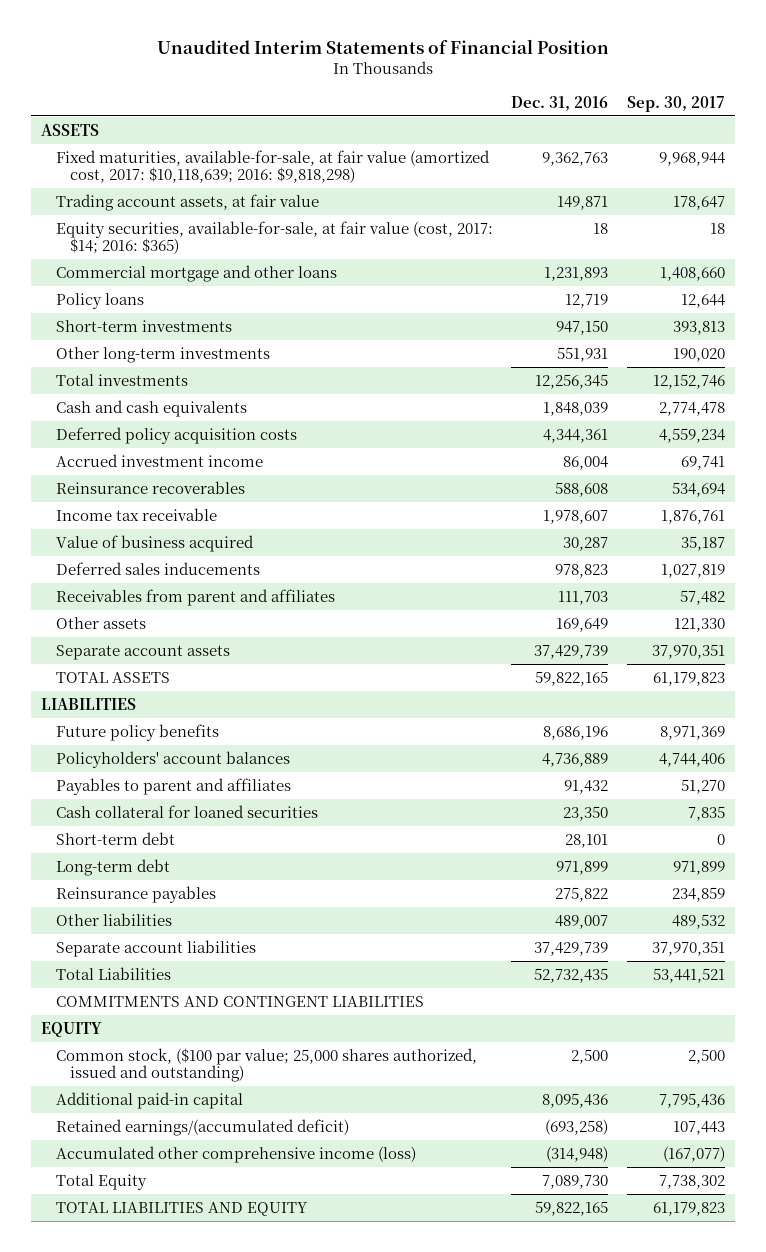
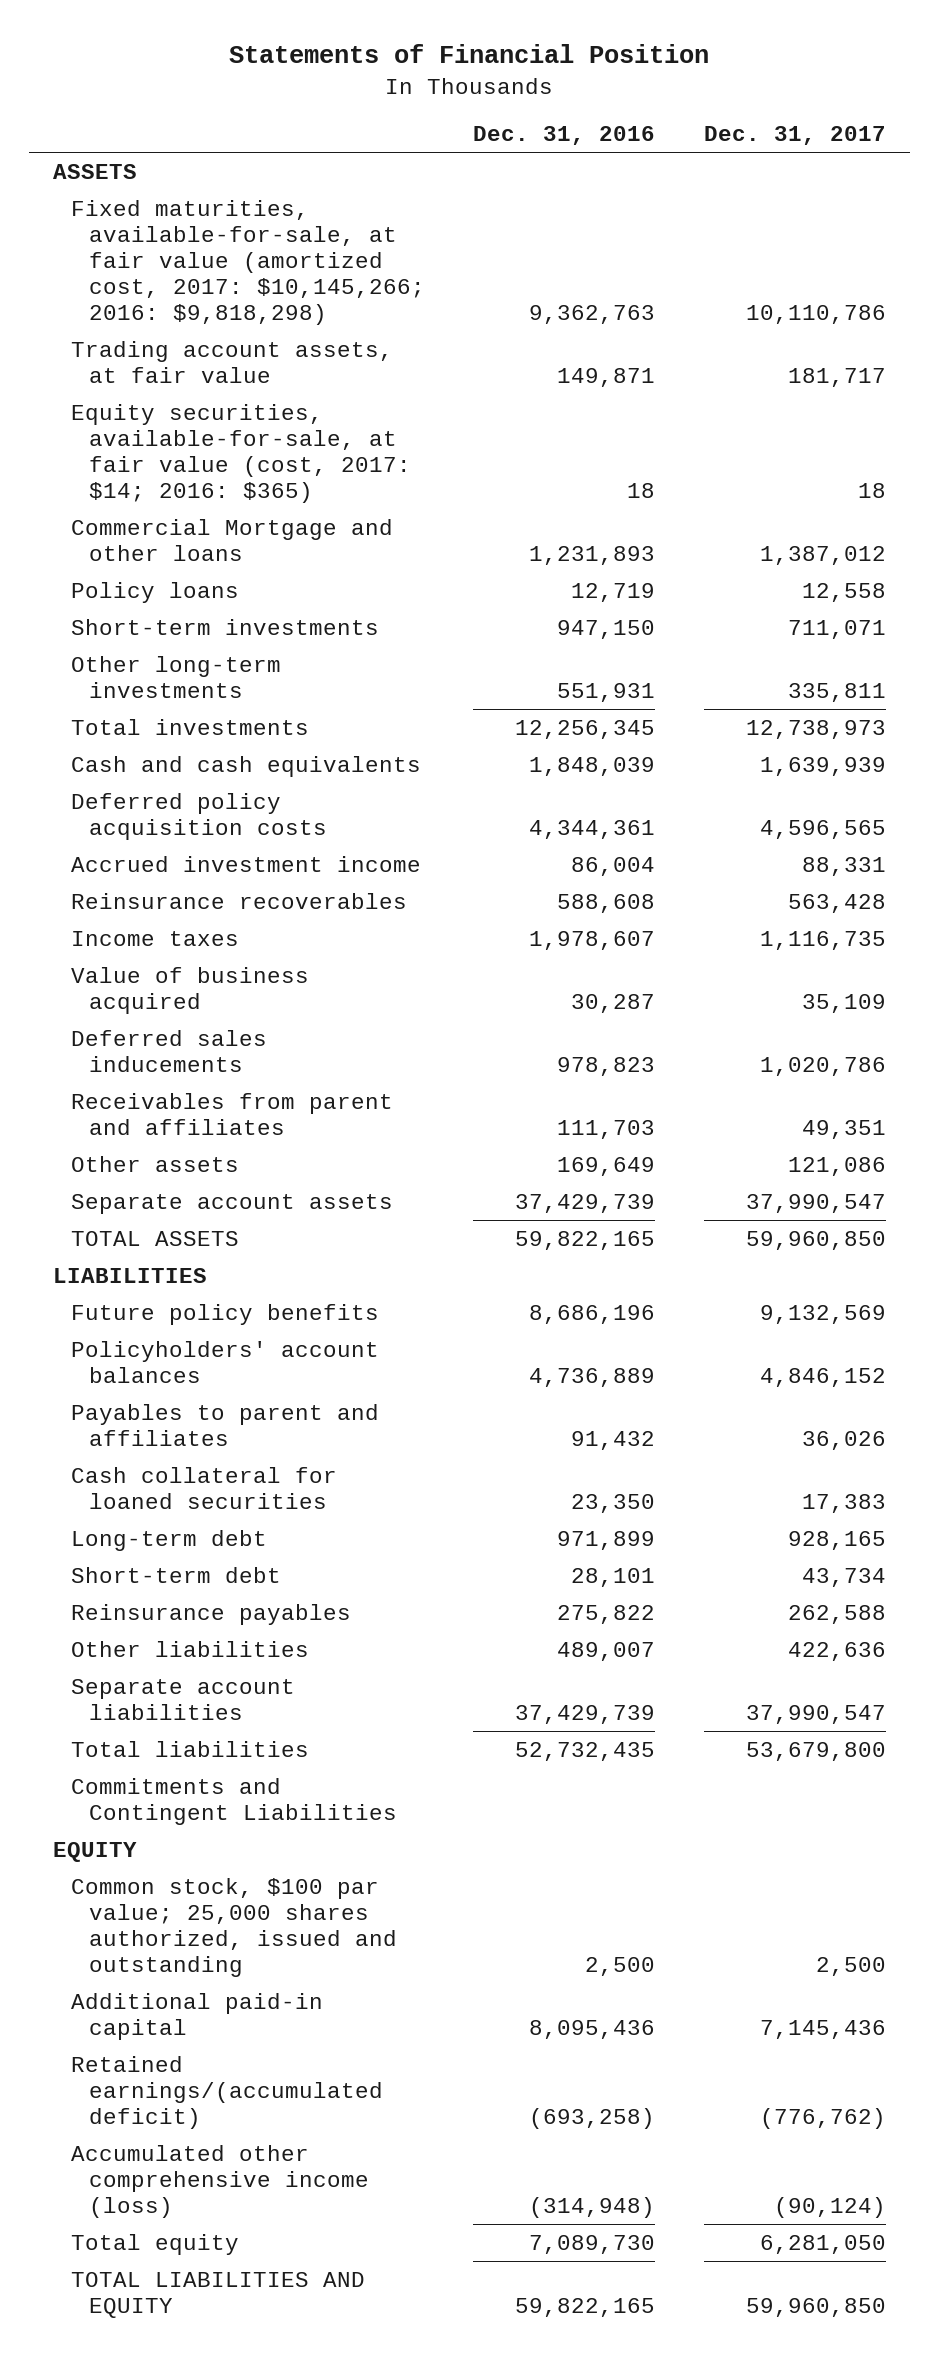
[157,39,610,55] Unaudited Interim Statements of Financial Position -> [229,44,710,64] Statements of Financial Position
[627,95,726,112] Sep. 30, 2017 -> none
none -> [703,126,886,146] Dec. 31, 2017
[55,149,490,183] Fixed maturities, available-for-sale, at fair value (amortized cost, 2017: $10,118,639; 2016: $9,818,298) -> [70,199,425,326] Fixed maturities, available-for-sale, at fair value (amortized cost, 2017: $10,145,266; 2016: $9,818,298)
[55,264,337,282] Commercial mortgage and other loans -> [70,518,393,561] Commercial Mortgage and other loans
[55,507,217,521] Income tax receivable -> [70,930,239,946] Income taxes
[55,831,175,845] Short-term debt -> [70,1566,281,1583] Short-term debt
[55,966,171,980] Total Liabilities -> [70,1740,309,1757] Total liabilities
[55,995,424,1007] COMMITMENTS AND CONTINGENT LIABILITIES -> [70,1777,397,1825] Commitments and Contingent Liabilities
[55,1047,477,1082] Common stock, ($100 par value; 25,000 shares authorized, issued and outstanding) -> [70,1877,397,1978] Common stock, $100 par value; 25,000 shares authorized, issued and outstanding
[55,1173,147,1190] Total Equity -> [70,2233,239,2255] Total equity

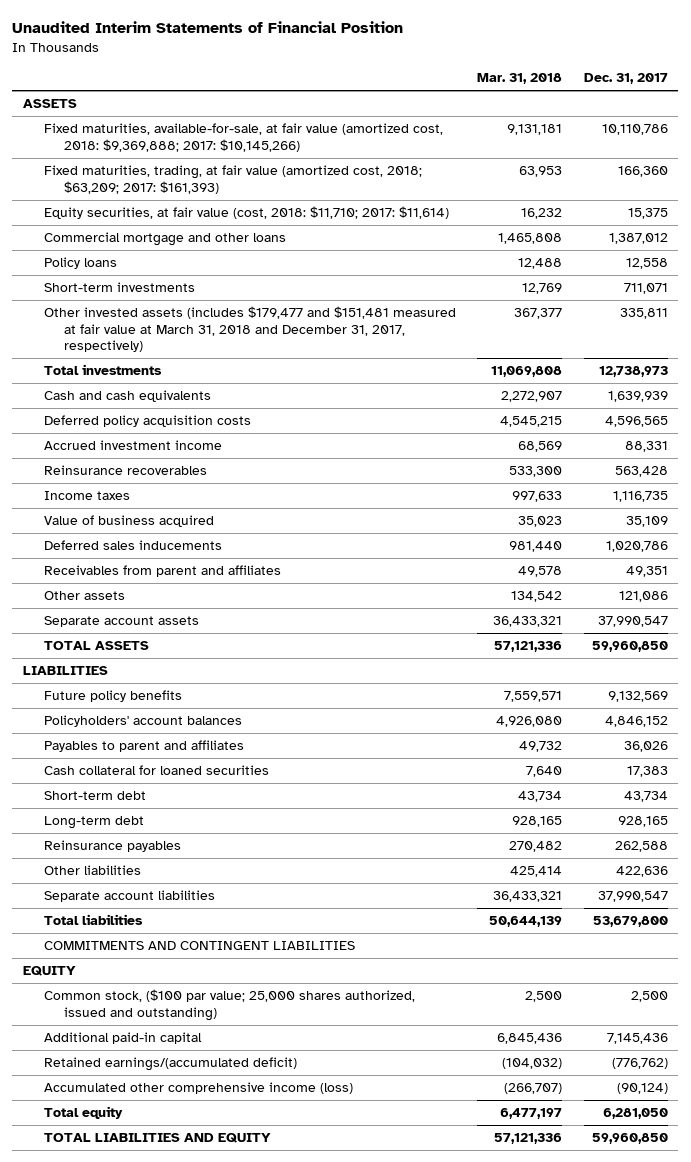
[229,44,710,64] Statements of Financial Position -> [12,21,404,34] Unaudited Interim Statements of Financial Position
[473,126,656,146] Dec. 31, 2016 -> none
none -> [477,73,563,85] Mar. 31, 2018
[70,340,393,383] Trading account assets, at fair value -> none
[70,199,425,326] Fixed maturities, available-for-sale, at fair value (amortized cost, 2017: $10,145,266; 2016: $9,818,298) -> [43,123,443,152] Fixed maturities, available-for-sale, at fair value (amortized cost, 2018: $9,369,888; 2017: $10,145,266)
none -> [43,165,422,194] Fixed maturities, trading, at fair value (amortized cost, 2018; $63,209; 2017: $161,393)
[70,403,411,504] Equity securities, available-for-sale, at fair value (cost, 2017: $14; 2016: $365) -> [43,206,449,220] Equity securities, at fair value (cost, 2018: $11,710; 2017: $11,614)
[857,483,886,499] 18 -> [627,208,668,220] 15,375
[70,518,393,561] Commercial Mortgage and other loans -> [43,232,286,247] Commercial mortgage and other loans
[70,655,281,698] Other long-term investments -> [43,306,456,353] Other invested assets (includes $179,477 and $151,481 measured at fair value at March 31, 2018 and December 31, 2017, respectively)
[70,1529,267,1551] Long-term debt -> [43,816,144,830] Long-term debt
[70,1777,397,1825] Commitments and Contingent Liabilities -> [43,941,355,951] COMMITMENTS AND CONTINGENT LIABILITIES
[70,1877,397,1978] Common stock, $100 par value; 25,000 shares authorized, issued and outstanding -> [43,989,415,1021] Common stock, ($100 par value; 25,000 shares authorized, issued and outstanding)

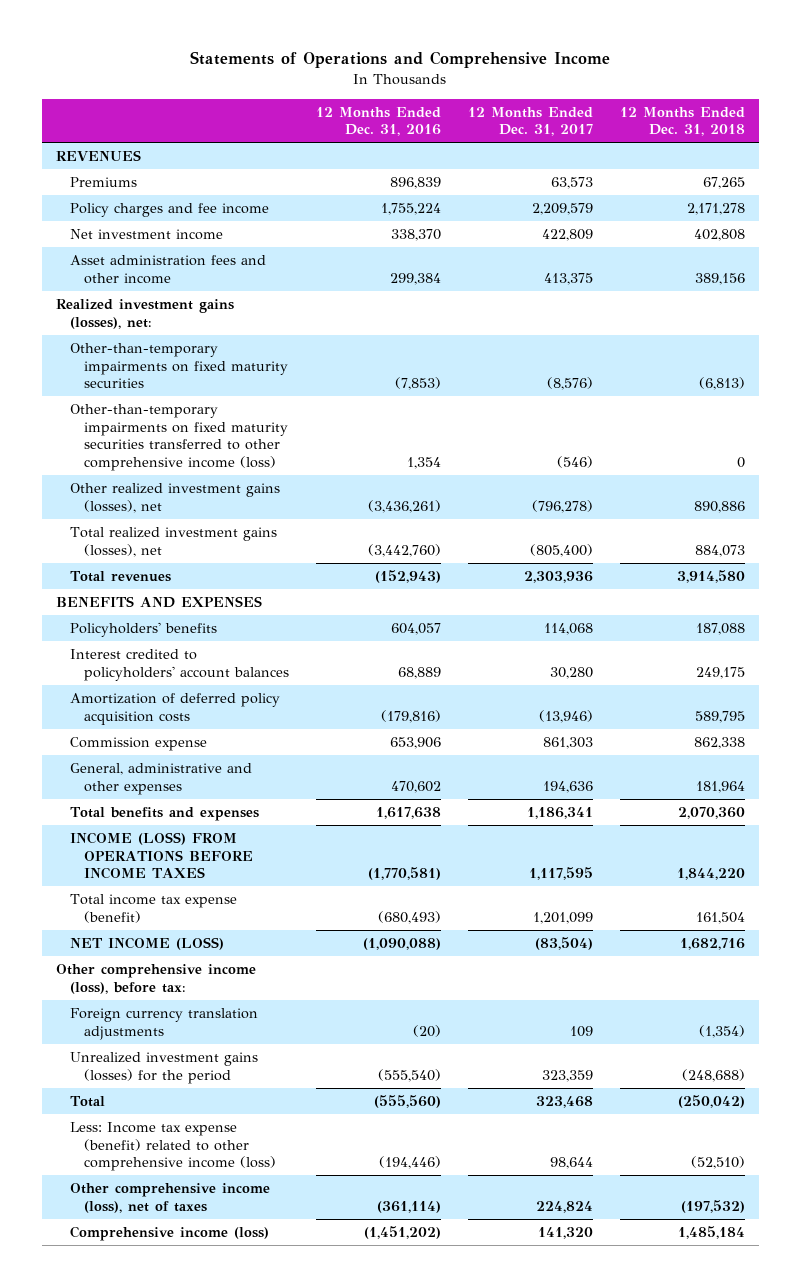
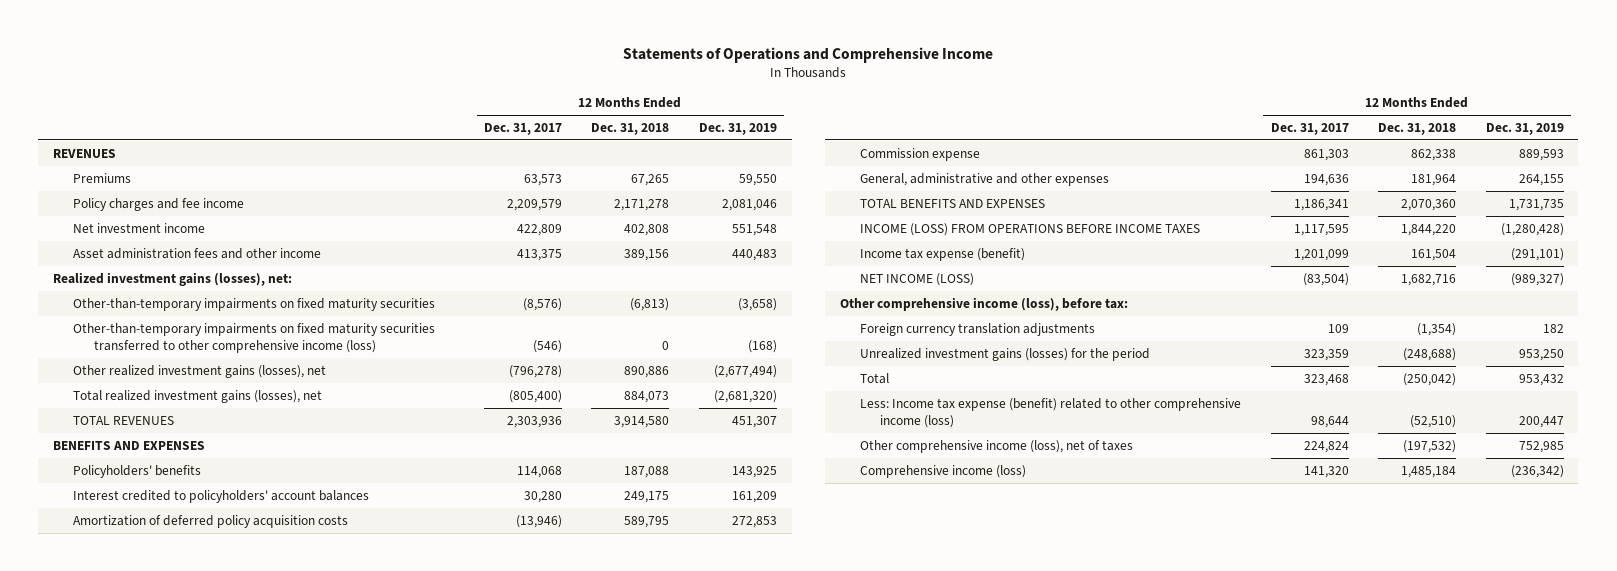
[315,106,441,137] 12 Months Ended Dec. 31, 2016 -> none
none -> [698,122,777,135] Dec. 31, 2019
[69,570,171,582] Total revenues -> [73,415,175,425] TOTAL REVENUES
[69,806,259,821] Total benefits and expenses -> [860,198,1046,208] TOTAL BENEFITS AND EXPENSES
[69,893,237,923] Total income tax expense (benefit) -> [860,247,1026,261] Income tax expense (benefit)

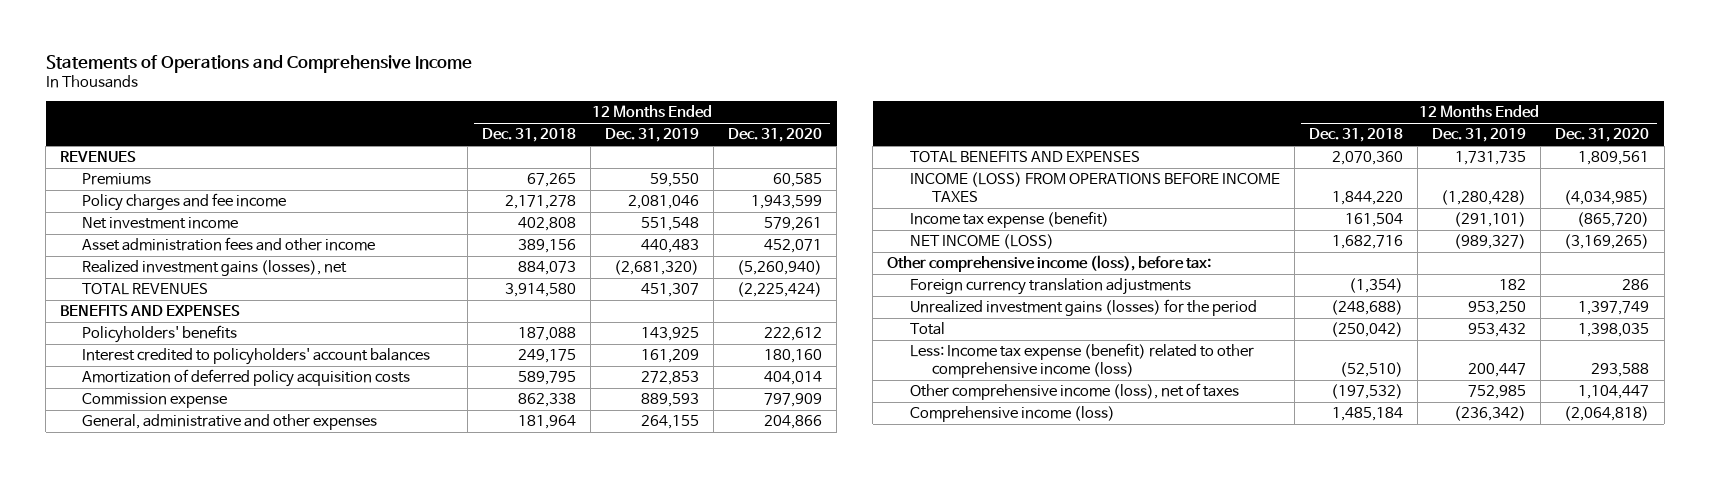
[483,122,562,135] Dec. 31, 2017 -> none
none -> [728,128,823,143] Dec. 31, 2020
[53,271,293,286] Realized investment gains (losses), net: -> none
[73,297,436,311] Other-than-temporary impairments on fixed maturity securities -> none
[73,322,436,353] Other-than-temporary impairments on fixed maturity securities transferred to other comprehensive income (loss) -> none
[73,364,327,378] Other realized investment gains (losses), net -> none
[73,389,323,403] Total realized investment gains (losses), net -> [82,260,348,277] Realized investment gains (losses), net

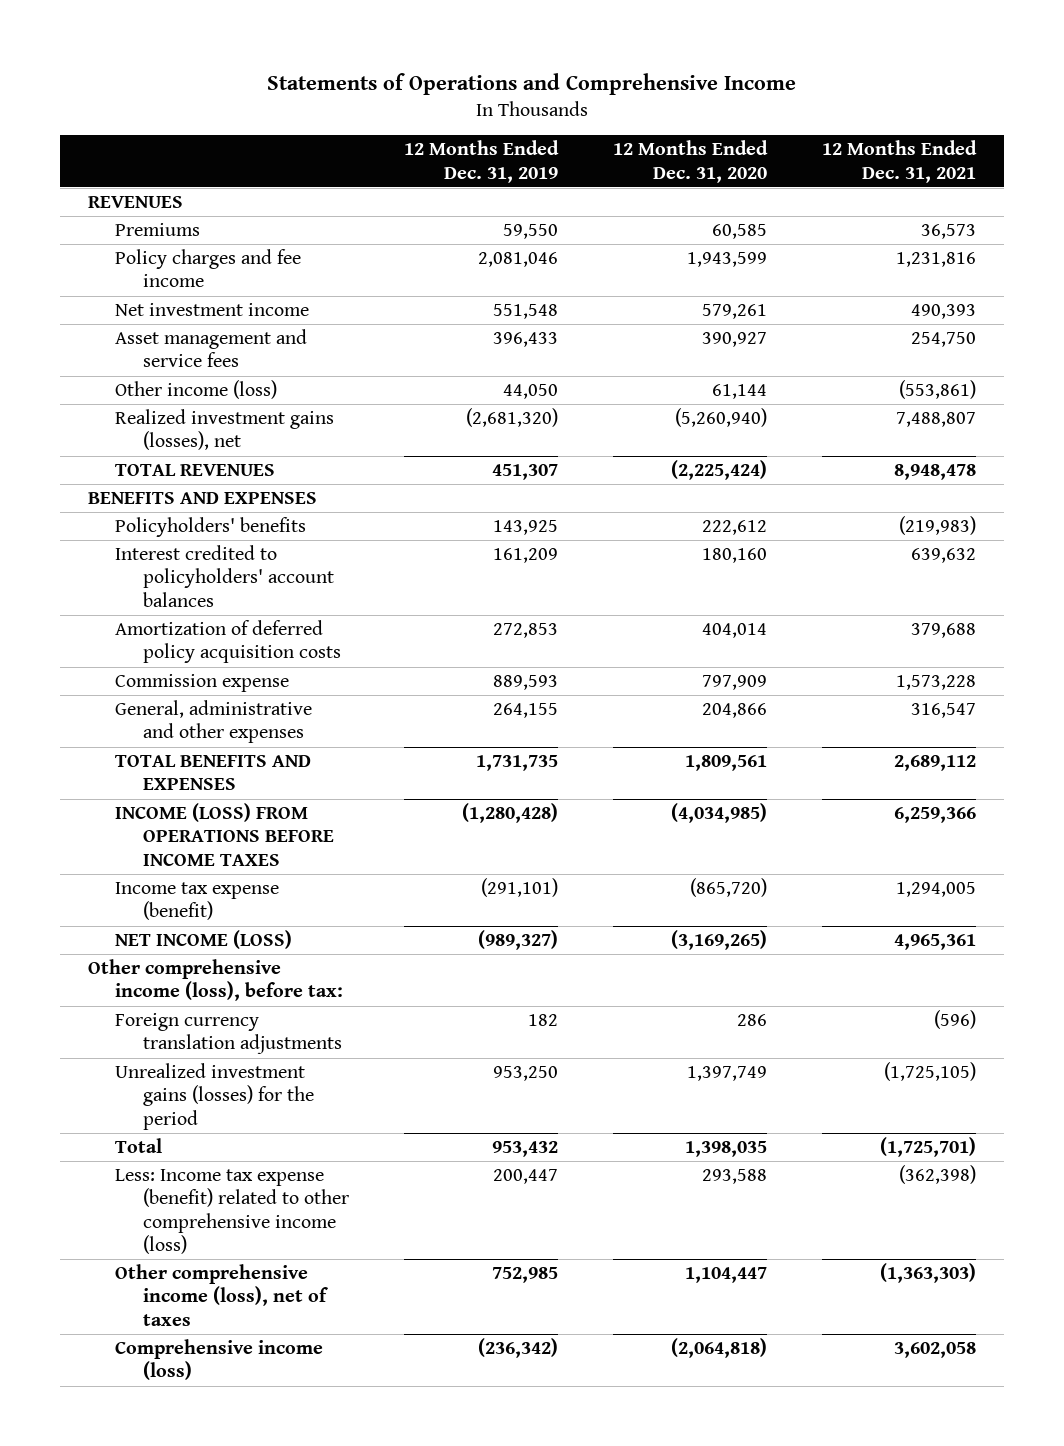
[481,128,576,143] Dec. 31, 2018 -> none
none -> [822,140,978,183] 12 Months Ended Dec. 31, 2021
none -> [115,329,308,368] Asset management and service fees
[82,237,376,252] Asset administration fees and other income -> [115,380,278,400] Other income (loss)
[641,239,700,254] 440,483 -> [502,384,558,400] 44,050
[764,239,823,254] 452,071 -> [712,384,768,400] 61,144

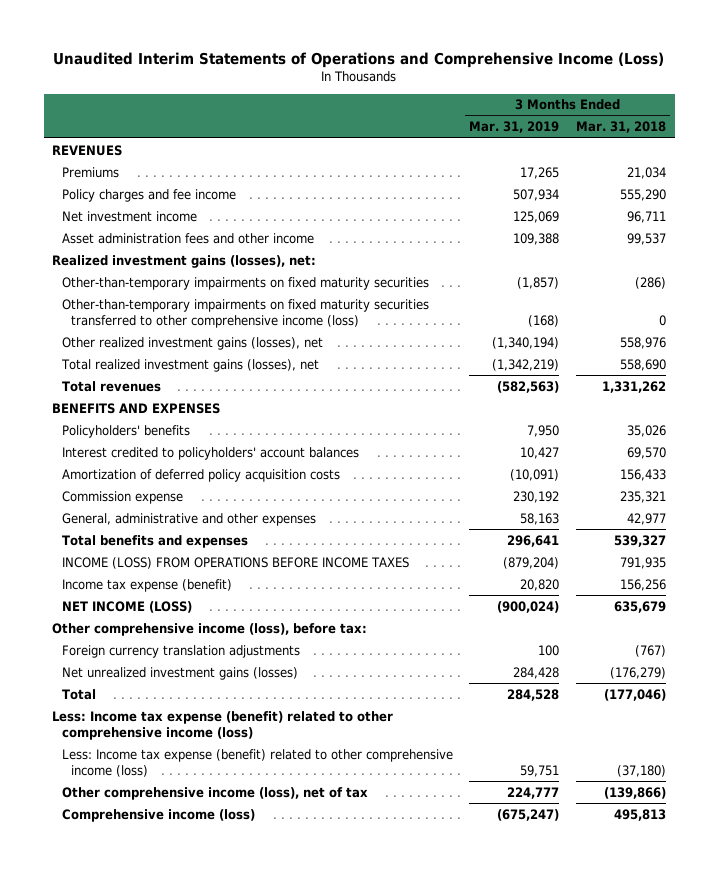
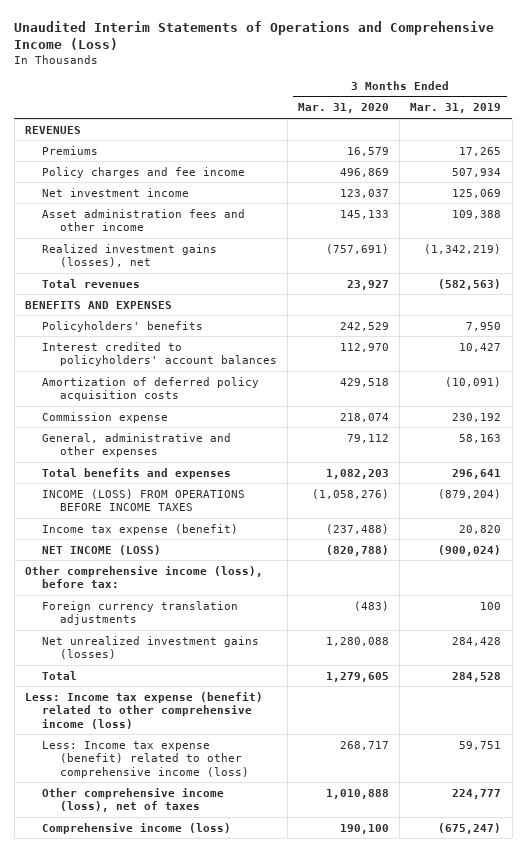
[576,121,667,134] Mar. 31, 2018 -> none
none -> [298,103,390,114] Mar. 31, 2020
[52,254,317,268] Realized investment gains (losses), net: -> none
[61,276,429,290] Other-than-temporary impairments on fixed maturity securities -> none
[61,298,429,328] Other-than-temporary impairments on fixed maturity securities transferred to other comprehensive income (loss) -> none
[61,336,323,350] Other realized investment gains (losses), net -> none
[60,358,319,372] Total realized investment gains (losses), net -> [42,243,218,268] Realized investment gains (losses), net
[61,786,368,800] Other comprehensive income (loss), net of tax -> [42,787,225,813] Other comprehensive income (loss), net of taxes

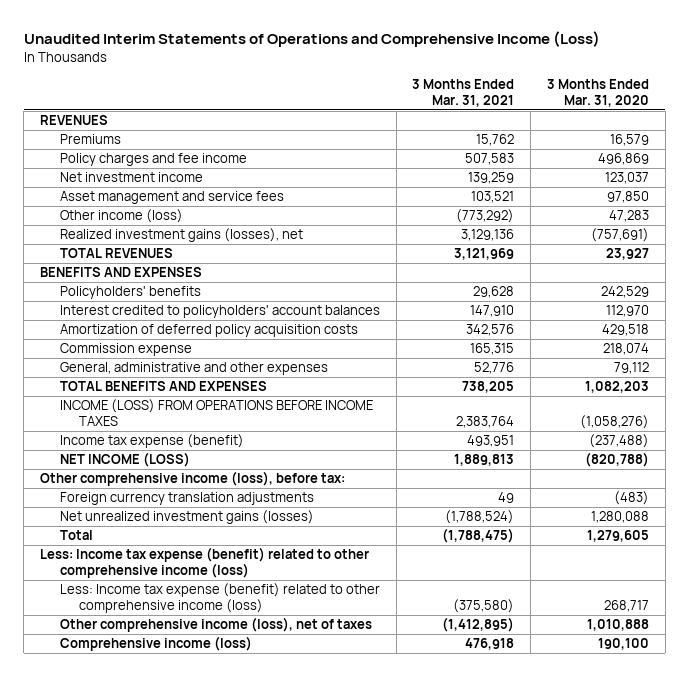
[410,103,502,114] Mar. 31, 2019 -> none
none -> [412,79,515,107] 3 Months Ended Mar. 31, 2021
[42,208,246,232] Asset administration fees and other income -> none
none -> [59,191,284,205] Asset management and service fees
none -> [59,209,183,224] Other income (loss)
[42,278,141,288] Total revenues -> [59,248,173,259] TOTAL REVENUES
[42,467,232,479] Total benefits and expenses -> [59,381,267,392] TOTAL BENEFITS AND EXPENSES

